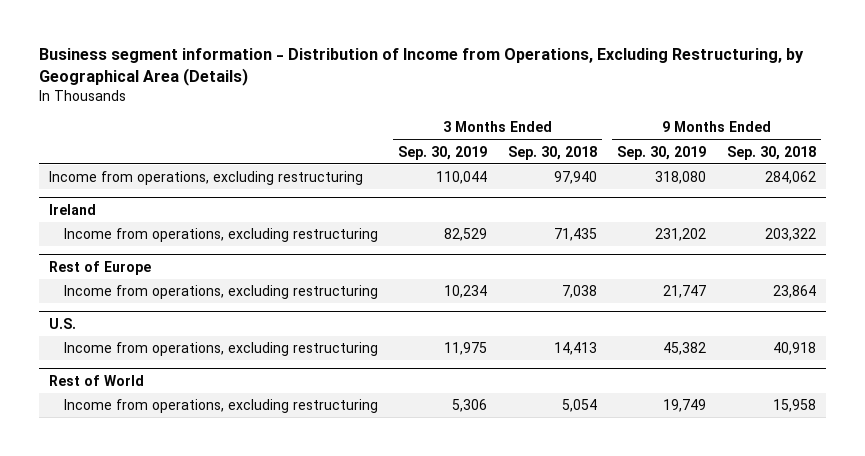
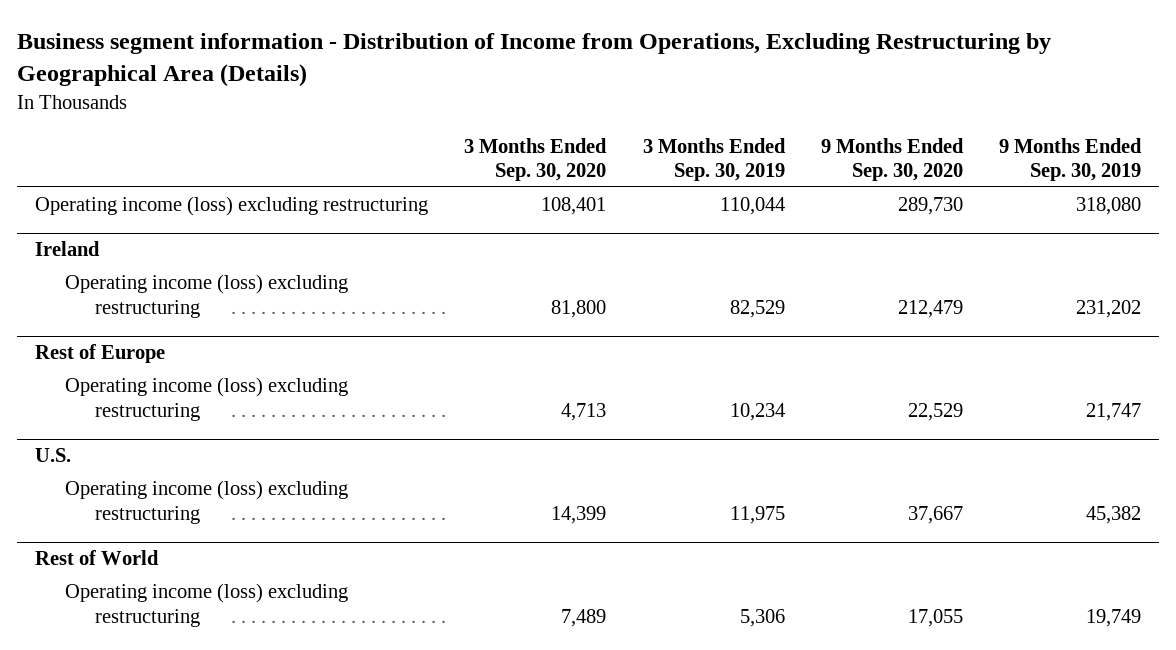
[38,48,804,87] Business segment information - Distribution of Income from Operations, Excluding Restructuring, by Geographical Area (Details) -> [16,32,1051,87] Business segment information - Distribution of Income from Operations, Excluding Restructuring by Geographical Area (Details)
[507,145,597,160] Sep. 30, 2018 -> none
[726,145,816,160] Sep. 30, 2018 -> none
none -> [464,137,608,182] 3 Months Ended Sep. 30, 2020
none -> [820,137,964,182] 9 Months Ended Sep. 30, 2020
[48,171,363,186] Income from operations, excluding restructuring -> [34,196,428,217] Operating income (loss) excluding restructuring
[63,228,378,243] Income from operations, excluding restructuring -> [64,274,348,318] Operating income (loss) excluding restructuring
[63,285,378,300] Income from operations, excluding restructuring -> [64,377,348,421] Operating income (loss) excluding restructuring
[63,342,378,357] Income from operations, excluding restructuring -> [64,480,348,524] Operating income (loss) excluding restructuring
[63,399,378,414] Income from operations, excluding restructuring -> [64,583,348,627] Operating income (loss) excluding restructuring

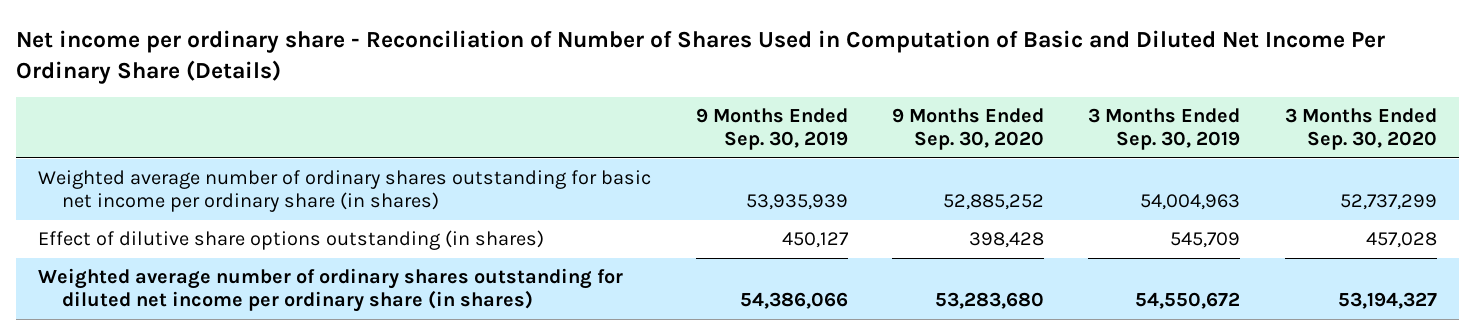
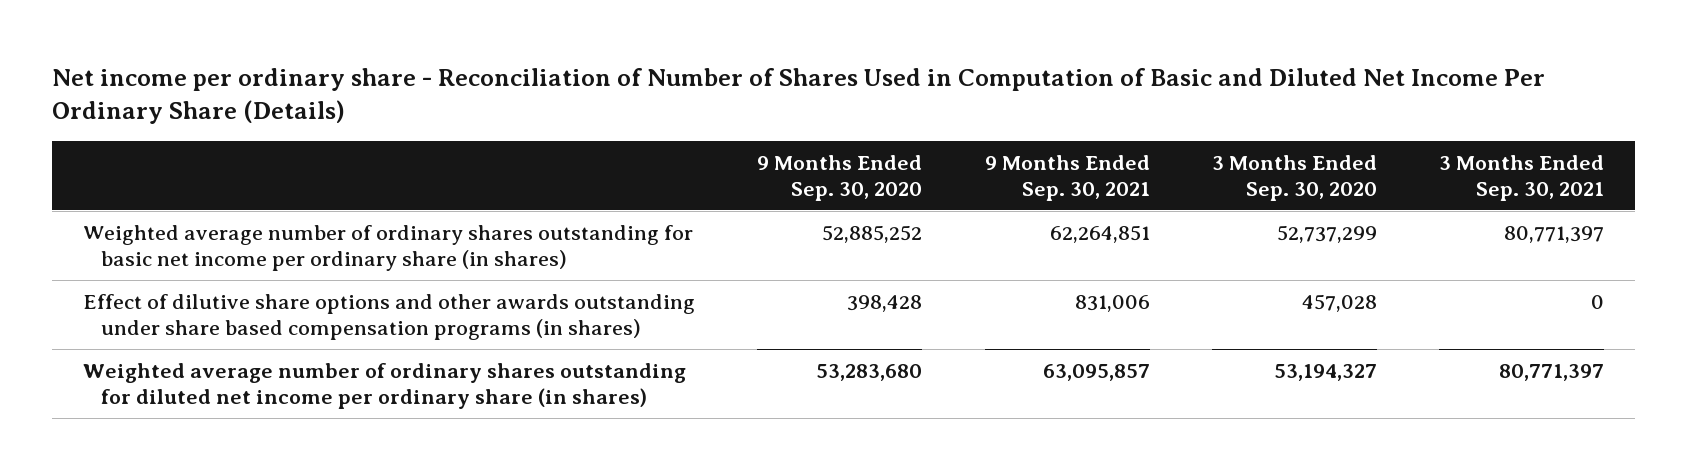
[695,108,848,151] 9 Months Ended Sep. 30, 2019 -> none
[1088,108,1241,151] 3 Months Ended Sep. 30, 2019 -> none
none -> [984,154,1150,201] 9 Months Ended Sep. 30, 2021
none -> [1438,154,1604,201] 3 Months Ended Sep. 30, 2021
[38,230,545,251] Effect of dilutive share options outstanding (in shares) -> [83,293,696,340] Effect of dilutive share options and other awards outstanding under share based compensation programs (in shares)

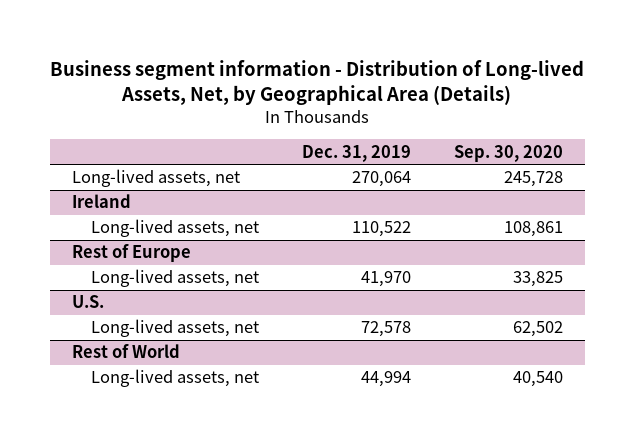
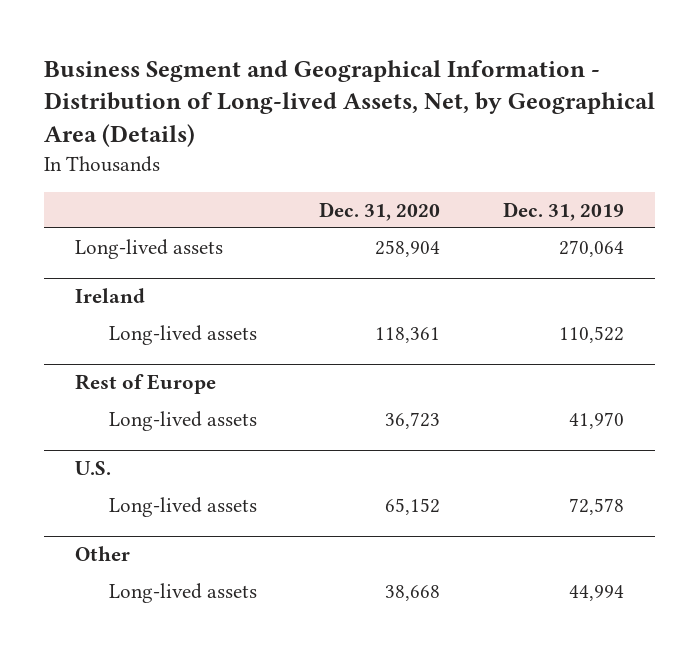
[50,59,585,105] Business segment information - Distribution of Long-lived Assets, Net, by Geographical Area (Details) -> [43,59,655,148] Business Segment and Geographical Information - Distribution of Long-lived Assets, Net, by Geographical Area (Details)
[453,144,563,162] Sep. 30, 2020 -> none
none -> [319,201,441,221] Dec. 31, 2020
[71,169,240,188] Long-lived assets, net -> [75,238,224,259] Long-lived assets
[90,219,259,238] Long-lived assets, net -> [108,324,257,345] Long-lived assets
[90,269,259,288] Long-lived assets, net -> [108,410,257,431] Long-lived assets
[71,344,180,359] Rest of World -> none
[90,319,259,338] Long-lived assets, net -> [108,496,257,517] Long-lived assets
none -> [75,546,131,562] Other
[90,369,259,388] Long-lived assets, net -> [108,582,257,603] Long-lived assets

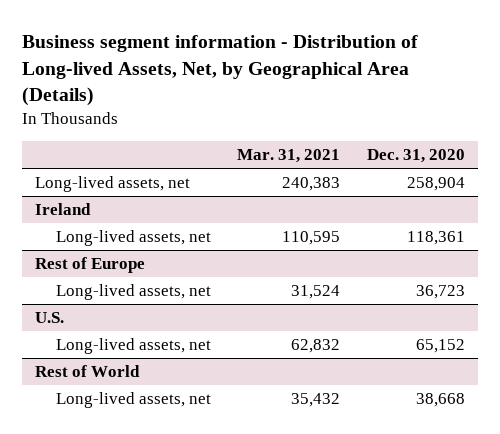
[43,59,655,148] Business Segment and Geographical Information - Distribution of Long-lived Assets, Net, by Geographical Area (Details) -> [21,35,418,107] Business segment information - Distribution of Long-lived Assets, Net, by Geographical Area (Details)
[503,201,625,221] Dec. 31, 2019 -> none
none -> [237,149,341,164] Mar. 31, 2021
[75,238,224,259] Long-lived assets -> [35,176,191,193] Long-lived assets, net
[108,324,257,345] Long-lived assets -> [55,230,211,247] Long-lived assets, net
[108,410,257,431] Long-lived assets -> [55,284,211,301] Long-lived assets, net
[75,546,131,562] Other -> none
[108,496,257,517] Long-lived assets -> [55,338,211,355] Long-lived assets, net
none -> [35,365,141,378] Rest of World
[108,582,257,603] Long-lived assets -> [55,392,211,409] Long-lived assets, net

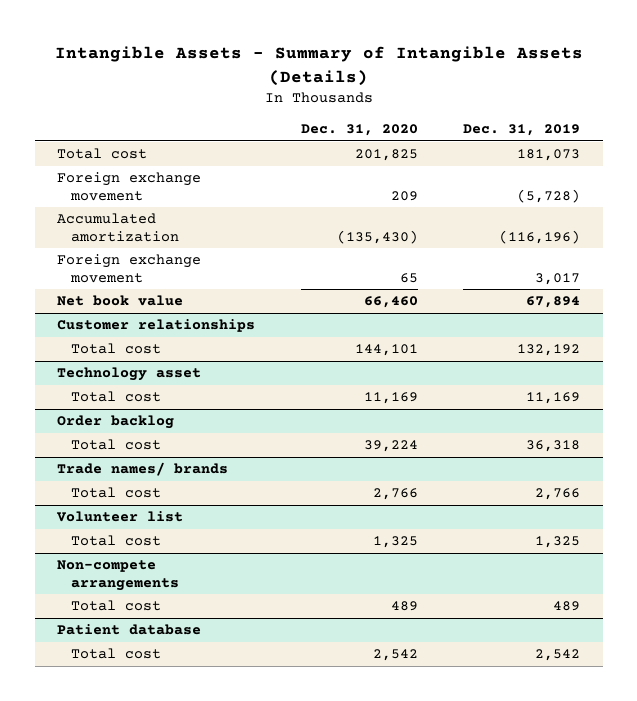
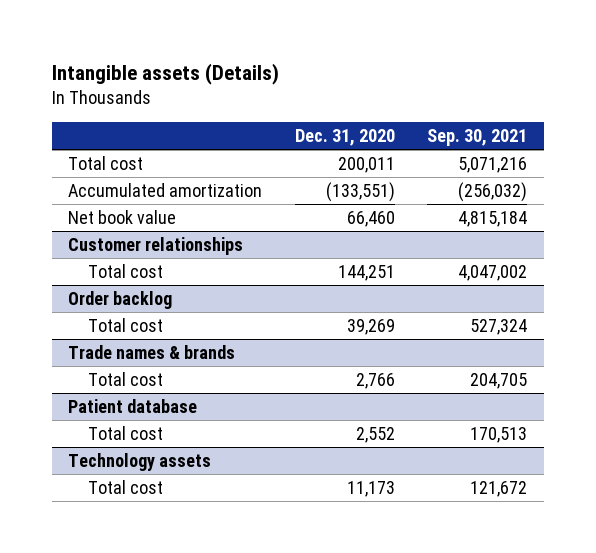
[54,46,583,86] Intangible Assets - Summary of Intangible Assets (Details) -> [52,62,280,85] Intangible assets (Details)
[462,124,580,137] Dec. 31, 2019 -> none
none -> [427,128,528,146] Sep. 30, 2021
[57,172,202,201] Foreign exchange movement -> none
[57,254,202,283] Foreign exchange movement -> none
[354,149,418,162] 201,825 -> [337,157,395,174] 200,011
[336,229,418,244] (135,430) -> [325,182,395,203] (133,551)
[57,367,202,382] Technology asset -> none
[70,391,161,403] Total cost -> none
[354,344,418,357] 144,101 -> [337,265,395,282] 144,251
[363,440,418,453] 39,224 -> [346,319,395,336] 39,269
[57,462,229,477] Trade names/ brands -> [68,345,236,360] Trade names & brands
[56,511,184,523] Volunteer list -> none
[70,535,161,547] Total cost -> none
[57,560,179,591] Non-compete arrangements -> none
[70,600,161,612] Total cost -> none
[372,649,418,662] 2,542 -> [355,427,395,444] 2,552
none -> [68,453,212,472] Technology assets
none -> [87,480,163,495] Total cost

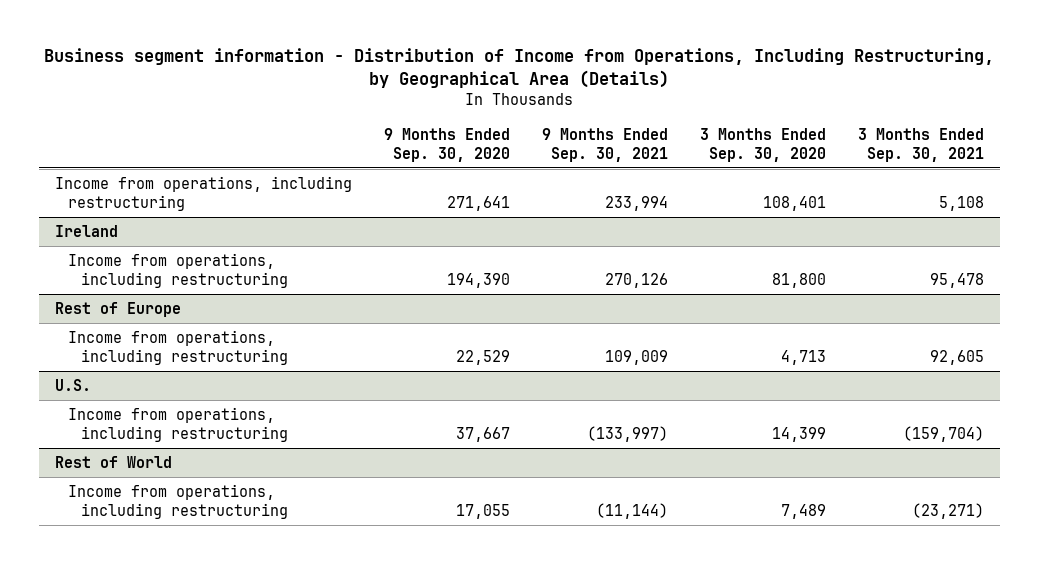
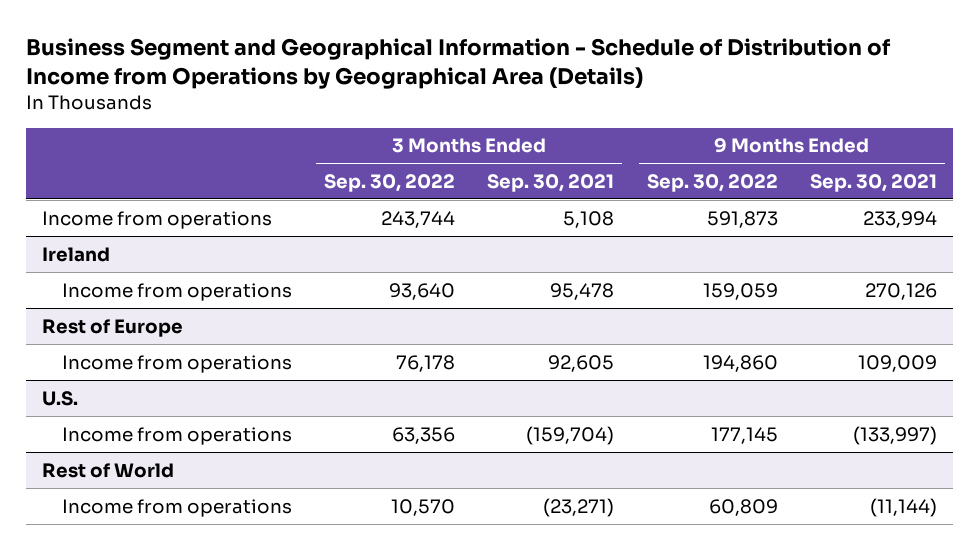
[44,48,995,89] Business segment information - Distribution of Income from Operations, Including Restructuring, by Geographical Area (Details) -> [26,38,892,89] Business Segment and Geographical Information - Schedule of Distribution of Income from Operations by Geographical Area (Details)
[383,127,510,162] 9 Months Ended Sep. 30, 2020 -> none
[699,127,826,162] 3 Months Ended Sep. 30, 2020 -> none
none -> [324,173,456,192] Sep. 30, 2022
none -> [646,173,778,192] Sep. 30, 2022
[54,176,352,211] Income from operations, including restructuring -> [42,210,273,229] Income from operations
[68,253,289,288] Income from operations, including restructuring -> [61,282,292,301] Income from operations
[68,330,289,365] Income from operations, including restructuring -> [61,354,292,373] Income from operations
[68,407,289,442] Income from operations, including restructuring -> [61,426,292,445] Income from operations
[68,484,289,519] Income from operations, including restructuring -> [61,498,292,517] Income from operations

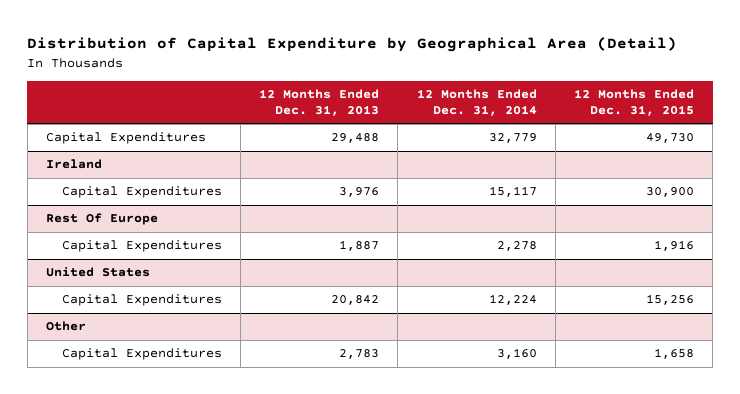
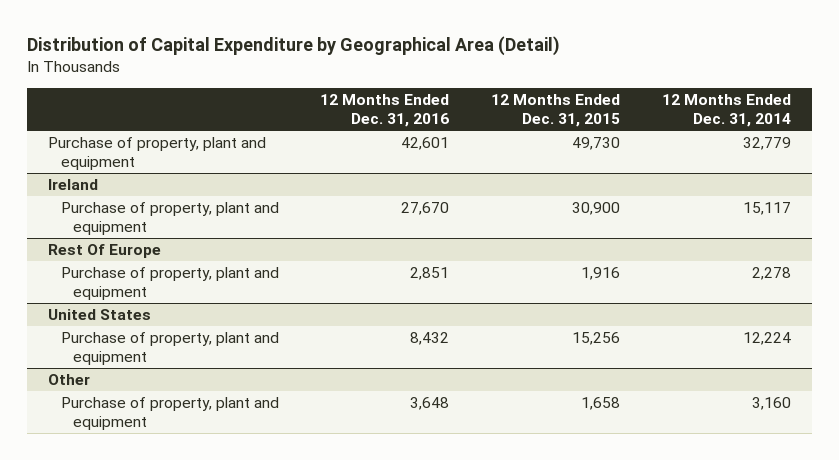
[259,89,380,117] 12 Months Ended Dec. 31, 2013 -> none
none -> [320,93,450,127] 12 Months Ended Dec. 31, 2016
[45,132,206,145] Capital Expenditures -> [48,137,267,171] Purchase of property, plant and equipment
[61,186,222,199] Capital Expenditures -> [60,202,279,236] Purchase of property, plant and equipment
[61,240,222,253] Capital Expenditures -> [60,267,279,301] Purchase of property, plant and equipment
[61,294,222,307] Capital Expenditures -> [60,332,279,366] Purchase of property, plant and equipment
[61,348,222,361] Capital Expenditures -> [60,397,279,431] Purchase of property, plant and equipment

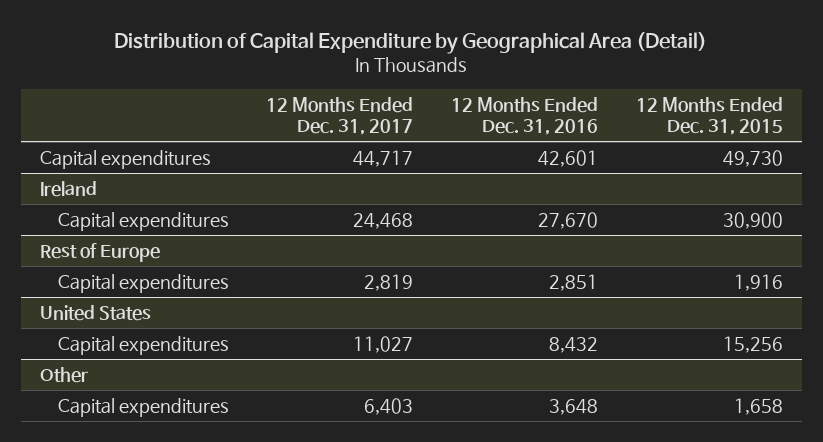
[661,93,791,127] 12 Months Ended Dec. 31, 2014 -> none
none -> [266,96,414,136] 12 Months Ended Dec. 31, 2017
[48,137,267,171] Purchase of property, plant and equipment -> [39,149,211,169] Capital expenditures
[60,202,279,236] Purchase of property, plant and equipment -> [57,211,229,231] Capital expenditures
[48,244,162,259] Rest Of Europe -> [39,242,160,262] Rest of Europe
[60,267,279,301] Purchase of property, plant and equipment -> [57,273,229,293] Capital expenditures
[60,332,279,366] Purchase of property, plant and equipment -> [57,335,229,355] Capital expenditures
[60,397,279,431] Purchase of property, plant and equipment -> [57,397,229,417] Capital expenditures

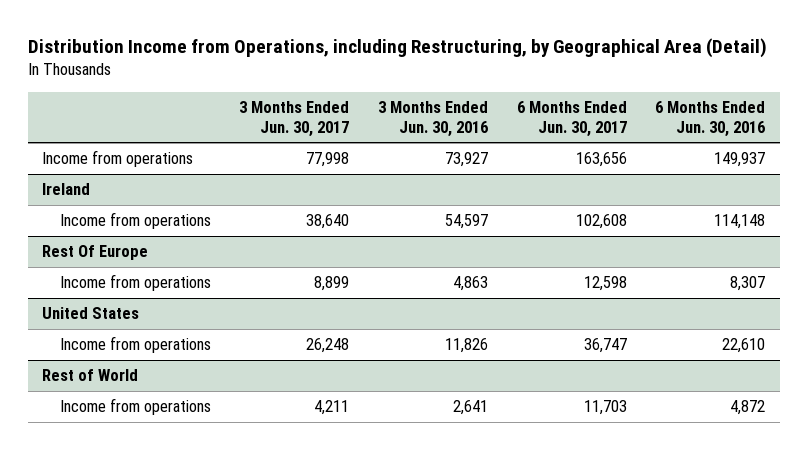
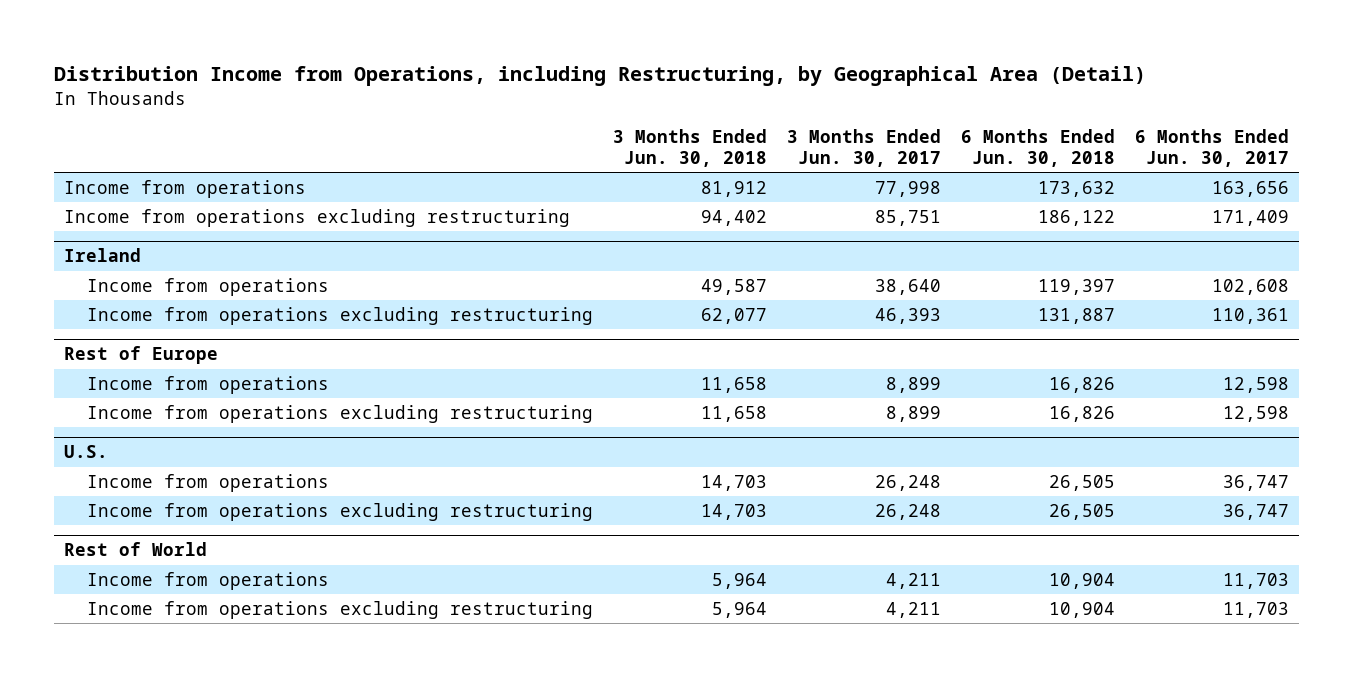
[377,100,488,137] 3 Months Ended Jun. 30, 2016 -> none
[655,100,766,137] 6 Months Ended Jun. 30, 2016 -> none
none -> [612,128,767,168] 3 Months Ended Jun. 30, 2018
none -> [961,128,1116,168] 6 Months Ended Jun. 30, 2018
none -> [64,208,571,227] Income from operations excluding restructuring
none -> [86,306,593,325] Income from operations excluding restructuring
[41,245,148,261] Rest Of Europe -> [64,346,219,365] Rest of Europe
none -> [86,404,593,423] Income from operations excluding restructuring
[41,307,139,320] United States -> [64,445,109,459] U.S.
none -> [86,502,593,521] Income from operations excluding restructuring
none -> [86,600,593,619] Income from operations excluding restructuring

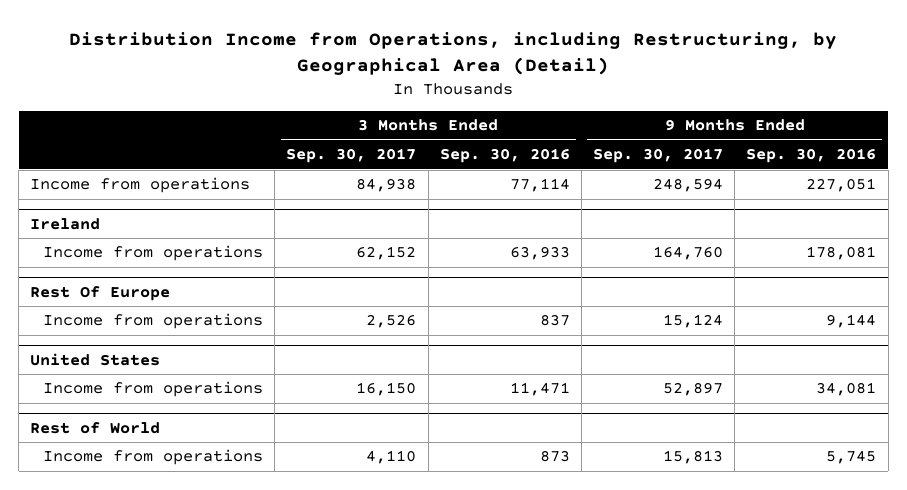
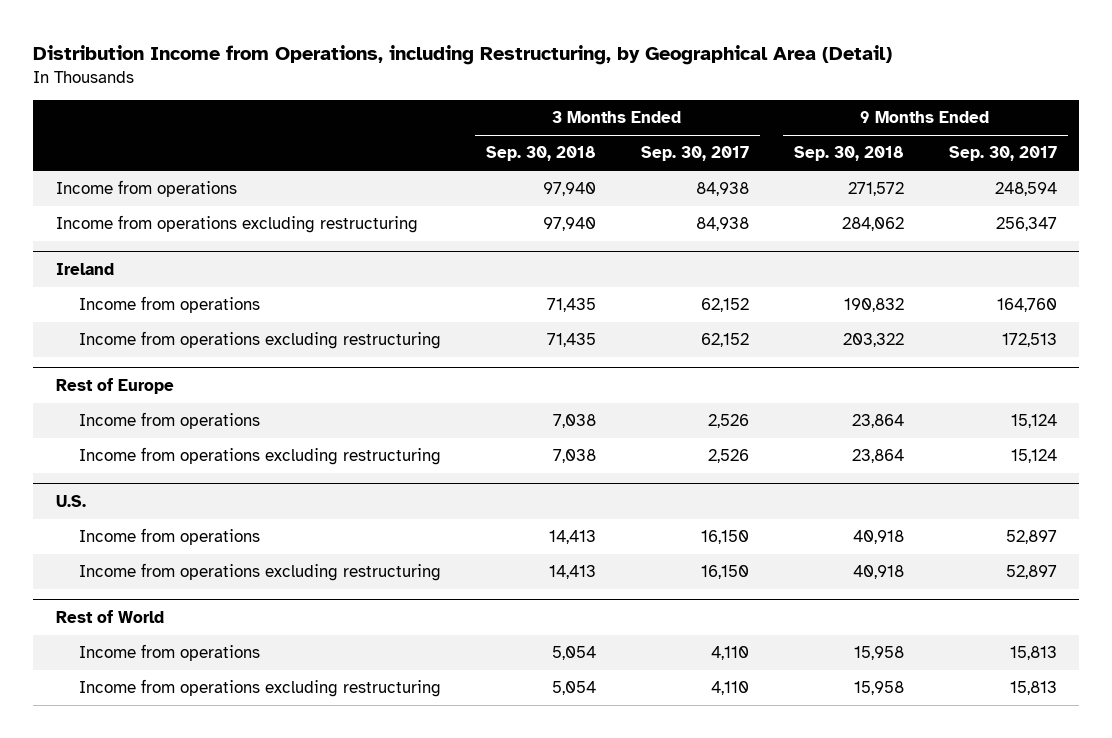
[439,148,570,164] Sep. 30, 2016 -> none
[746,148,877,164] Sep. 30, 2016 -> none
none -> [486,146,597,162] Sep. 30, 2018
none -> [793,146,904,162] Sep. 30, 2018
none -> [55,215,418,234] Income from operations excluding restructuring
none -> [79,331,442,350] Income from operations excluding restructuring
[30,285,171,301] Rest Of Europe -> [55,378,174,395] Rest of Europe
none -> [79,447,442,466] Income from operations excluding restructuring
[30,352,161,366] United States -> [55,495,86,508] U.S.
none -> [79,563,442,582] Income from operations excluding restructuring
none -> [79,679,442,698] Income from operations excluding restructuring

